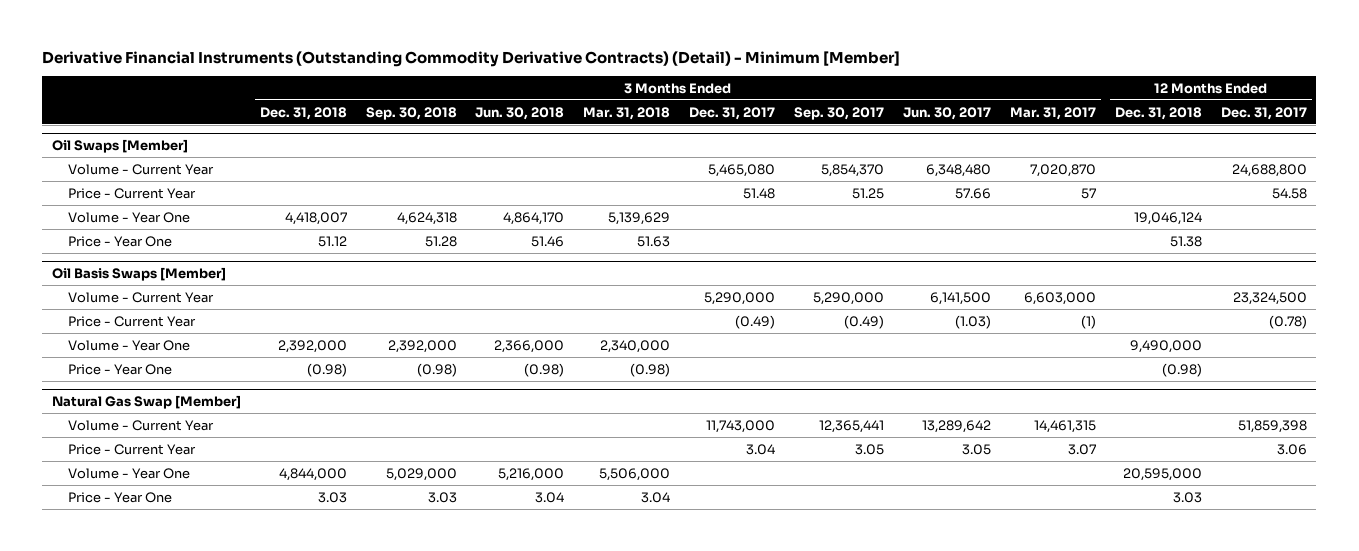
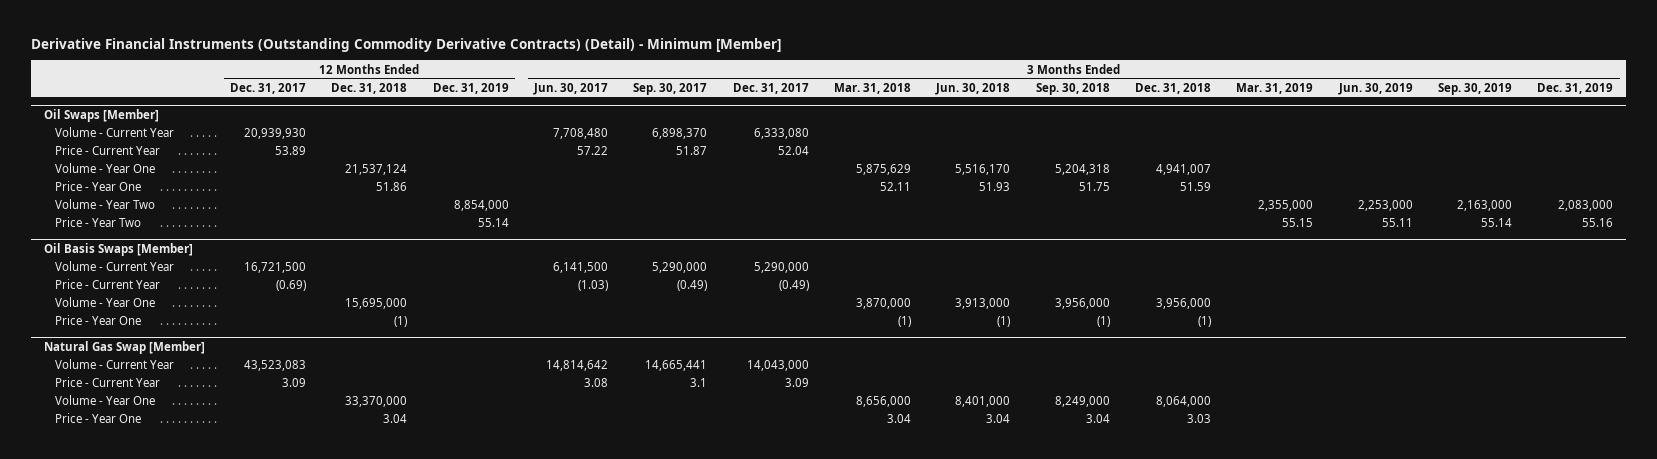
[1010,106,1097,120] Mar. 31, 2017 -> none
none -> [432,82,509,94] Dec. 31, 2019
none -> [1236,82,1314,94] Mar. 31, 2019
none -> [1337,82,1413,95] Jun. 30, 2019
none -> [1438,82,1513,95] Sep. 30, 2019
none -> [1537,82,1614,94] Dec. 31, 2019
[708,163,776,177] 5,465,080 -> [753,128,809,140] 6,333,080
[821,163,885,177] 5,854,370 -> [652,128,708,140] 6,898,370
[926,163,992,177] 6,348,480 -> [552,128,608,140] 7,708,480
[1231,163,1307,177] 24,688,800 -> [243,128,306,140] 20,939,930
[743,187,776,199] 51.48 -> [777,146,809,156] 52.04
[852,187,885,199] 51.25 -> [676,146,708,156] 51.87
[955,187,992,199] 57.66 -> [576,146,608,156] 57.22
[1271,187,1307,199] 54.58 -> [274,146,306,156] 53.89
[284,211,347,225] 4,418,007 -> [1155,164,1211,176] 4,941,007
[396,211,457,225] 4,624,318 -> [1054,164,1110,176] 5,204,318
[503,211,565,225] 4,864,170 -> [955,164,1011,176] 5,516,170
[608,211,671,225] 5,139,629 -> [855,164,911,176] 5,875,629
[1134,211,1203,225] 19,046,124 -> [345,164,408,176] 21,537,124
[317,235,347,247] 51.12 -> [1179,182,1211,192] 51.59
[424,235,457,247] 51.28 -> [1078,182,1110,192] 51.75
[531,235,565,247] 51.46 -> [979,182,1011,192] 51.93
[637,235,671,247] 51.63 -> [879,182,911,192] 52.11
[1170,235,1203,247] 51.38 -> [376,182,408,192] 51.86
none -> [54,199,155,210] Volume - Year Two
none -> [54,217,141,228] Price - Year Two
[1232,291,1307,305] 23,324,500 -> [243,262,306,274] 16,721,500
[1268,314,1307,329] (0.78) -> [275,280,306,292] (0.69)
[277,339,347,353] 2,392,000 -> [1155,298,1211,310] 3,956,000
[387,339,457,353] 2,392,000 -> [1054,298,1110,310] 3,956,000
[494,339,565,353] 2,366,000 -> [955,298,1011,310] 3,913,000
[600,339,671,353] 2,340,000 -> [855,298,911,310] 3,870,000
[1130,339,1203,353] 9,490,000 -> [345,298,408,310] 15,695,000
[306,362,347,377] (0.98) -> [1197,316,1211,328] (1)
[416,362,457,377] (0.98) -> [1096,316,1110,328] (1)
[524,362,565,377] (0.98) -> [997,316,1011,328] (1)
[630,362,671,377] (0.98) -> [897,316,911,328] (1)
[1162,362,1203,377] (0.98) -> [394,316,408,328] (1)
[706,419,776,433] 11,743,000 -> [746,360,809,372] 14,043,000
[819,419,885,433] 12,365,441 -> [645,360,708,372] 14,665,441
[922,419,992,433] 13,289,642 -> [545,360,608,372] 14,814,642
[1237,419,1307,433] 51,859,398 -> [243,360,306,372] 43,523,083
[746,443,776,455] 3.04 -> [784,378,809,388] 3.09
[855,443,885,455] 3.05 -> [690,378,708,388] 3.1
[962,443,992,455] 3.05 -> [583,378,608,388] 3.08
[1276,443,1307,455] 3.06 -> [281,378,306,388] 3.09
[278,467,347,481] 4,844,000 -> [1155,396,1211,408] 8,064,000
[385,467,457,481] 5,029,000 -> [1054,396,1110,408] 8,249,000
[498,467,565,481] 5,216,000 -> [955,396,1011,408] 8,401,000
[599,467,671,481] 5,506,000 -> [855,396,911,408] 8,656,000
[1123,467,1203,481] 20,595,000 -> [345,396,408,408] 33,370,000
[427,491,457,503] 3.03 -> [1085,414,1110,424] 3.04
[1173,491,1203,503] 3.03 -> [383,414,408,424] 3.04

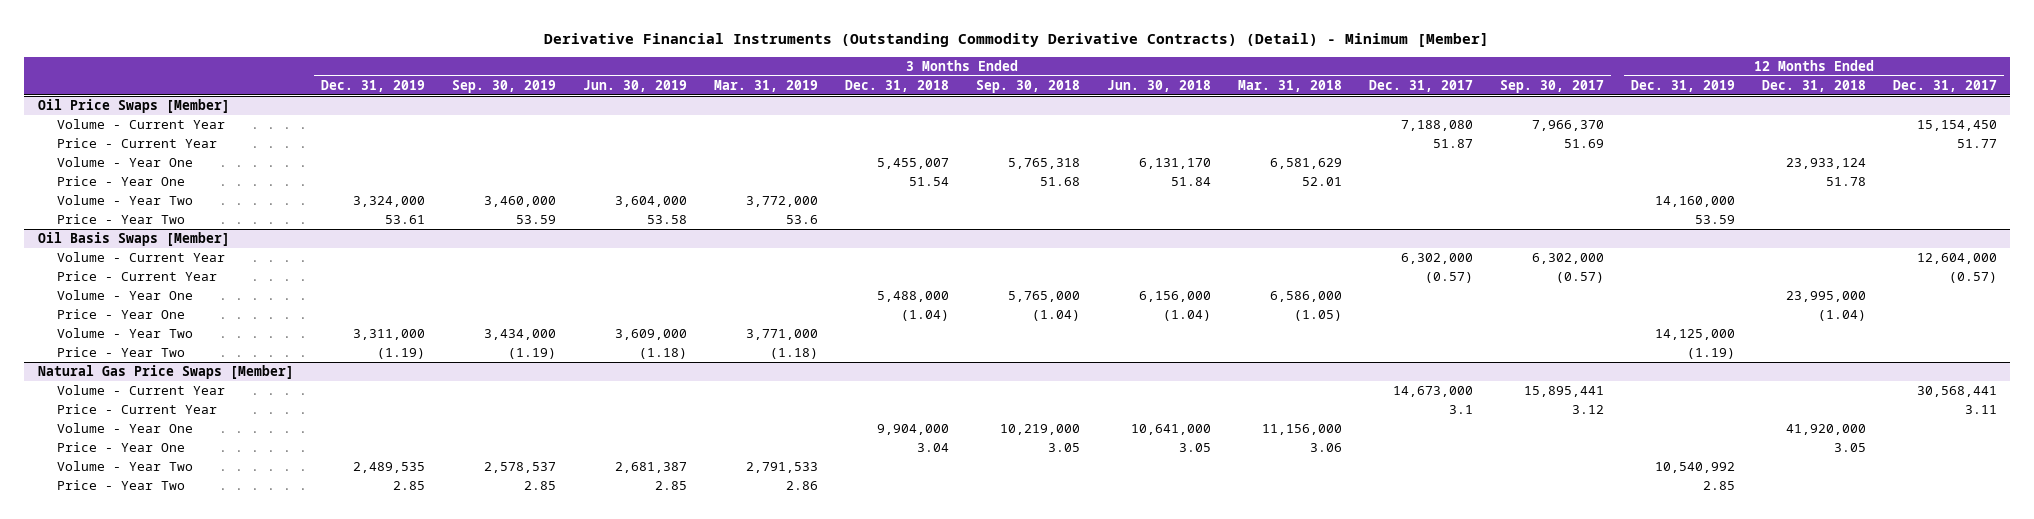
[532,82,608,95] Jun. 30, 2017 -> none
[43,108,159,122] Oil Swaps [Member] -> [37,99,230,114] Oil Price Swaps [Member]
[243,128,306,140] 20,939,930 -> [1916,120,1997,132] 15,154,450
[652,128,708,140] 6,898,370 -> [1531,120,1604,132] 7,966,370
[753,128,809,140] 6,333,080 -> [1400,120,1473,132] 7,188,080
[274,146,306,156] 53.89 -> [1956,139,1997,149] 51.77
[676,146,708,156] 51.87 -> [1563,139,1604,149] 51.69
[777,146,809,156] 52.04 -> [1432,139,1473,149] 51.87
[345,164,408,176] 21,537,124 -> [1785,158,1866,170] 23,933,124
[855,164,911,176] 5,875,629 -> [1269,158,1342,170] 6,581,629
[955,164,1011,176] 5,516,170 -> [1138,158,1211,170] 6,131,170
[1054,164,1110,176] 5,204,318 -> [1007,158,1080,170] 5,765,318
[1155,164,1211,176] 4,941,007 -> [876,158,949,170] 5,455,007
[376,182,408,192] 51.86 -> [1825,177,1866,187] 51.78
[879,182,911,192] 52.11 -> [1301,177,1342,187] 52.01
[979,182,1011,192] 51.93 -> [1170,177,1211,187] 51.84
[1078,182,1110,192] 51.75 -> [1039,177,1080,187] 51.68
[1179,182,1211,192] 51.59 -> [908,177,949,187] 51.54
[453,200,509,212] 8,854,000 -> [1654,196,1735,208] 14,160,000
[1258,200,1314,212] 2,355,000 -> [745,196,818,208] 3,772,000
[1357,200,1413,212] 2,253,000 -> [614,196,687,208] 3,604,000
[1457,200,1513,212] 2,163,000 -> [483,196,556,208] 3,460,000
[1558,200,1614,212] 2,083,000 -> [352,196,425,208] 3,324,000
[477,218,509,228] 55.14 -> [1694,215,1735,225] 53.59
[1282,218,1314,228] 55.15 -> [785,215,818,225] 53.6
[1381,218,1413,228] 55.11 -> [646,215,687,225] 53.58
[1481,218,1513,228] 55.14 -> [515,215,556,225] 53.59
[1582,218,1614,228] 55.16 -> [384,215,425,225] 53.61
[243,262,306,274] 16,721,500 -> [1916,253,1997,265] 12,604,000
[652,262,708,274] 5,290,000 -> [1531,253,1604,265] 6,302,000
[753,262,809,274] 5,290,000 -> [1400,253,1473,265] 6,302,000
[275,280,306,292] (0.69) -> [1948,272,1997,284] (0.57)
[677,280,708,292] (0.49) -> [1555,272,1604,284] (0.57)
[778,280,809,292] (0.49) -> [1424,272,1473,284] (0.57)
[345,298,408,310] 15,695,000 -> [1785,291,1866,303] 23,995,000
[855,298,911,310] 3,870,000 -> [1269,291,1342,303] 6,586,000
[955,298,1011,310] 3,913,000 -> [1138,291,1211,303] 6,156,000
[1054,298,1110,310] 3,956,000 -> [1007,291,1080,303] 5,765,000
[1155,298,1211,310] 3,956,000 -> [876,291,949,303] 5,488,000
[394,316,408,328] (1) -> [1817,310,1866,322] (1.04)
[897,316,911,328] (1) -> [1293,310,1342,322] (1.05)
[997,316,1011,328] (1) -> [1162,310,1211,322] (1.04)
[1096,316,1110,328] (1) -> [1031,310,1080,322] (1.04)
[1197,316,1211,328] (1) -> [900,310,949,322] (1.04)
none -> [57,328,194,339] Volume - Year Two
none -> [57,347,186,358] Price - Year Two
[43,340,205,354] Natural Gas Swap [Member] -> [37,365,294,380] Natural Gas Price Swaps [Member]
[243,360,306,372] 43,523,083 -> [1916,386,1997,398] 30,568,441
[645,360,708,372] 14,665,441 -> [1523,386,1604,398] 15,895,441
[746,360,809,372] 14,043,000 -> [1392,386,1473,398] 14,673,000
[281,378,306,388] 3.09 -> [1964,405,1997,415] 3.11
[690,378,708,388] 3.1 -> [1571,405,1604,415] 3.12
[784,378,809,388] 3.09 -> [1448,405,1473,415] 3.1
[345,396,408,408] 33,370,000 -> [1785,424,1866,436] 41,920,000
[855,396,911,408] 8,656,000 -> [1261,424,1342,436] 11,156,000
[955,396,1011,408] 8,401,000 -> [1130,424,1211,436] 10,641,000
[1054,396,1110,408] 8,249,000 -> [999,424,1080,436] 10,219,000
[1155,396,1211,408] 8,064,000 -> [876,424,949,436] 9,904,000
[383,414,408,424] 3.04 -> [1833,443,1866,453] 3.05
[886,414,911,424] 3.04 -> [1309,443,1342,453] 3.06
[986,414,1011,424] 3.04 -> [1178,443,1211,453] 3.05
[1085,414,1110,424] 3.04 -> [1047,443,1080,453] 3.05
[1186,414,1211,424] 3.03 -> [916,443,949,453] 3.04
none -> [57,461,194,472] Volume - Year Two
none -> [57,480,186,491] Price - Year Two

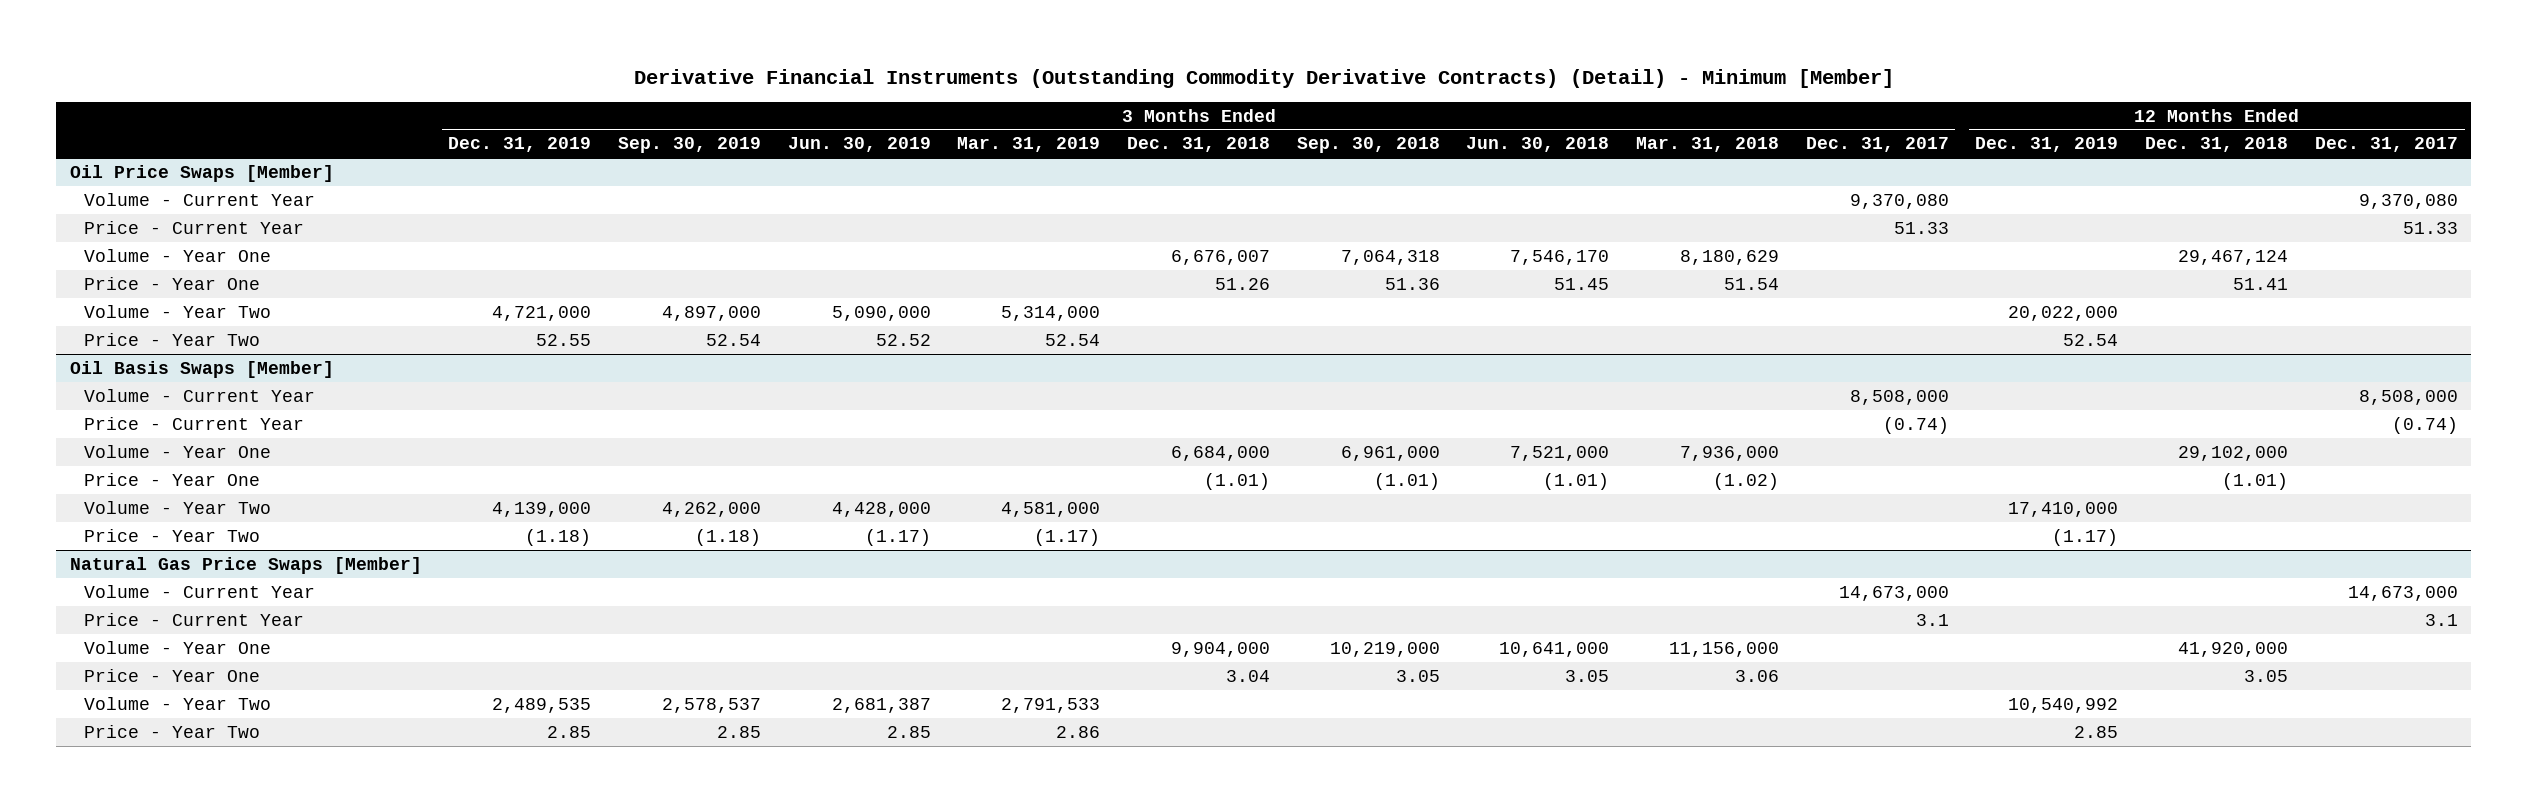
[1499,79,1604,93] Sep. 30, 2017 -> none
[1400,120,1473,132] 7,188,080 -> [1849,193,1949,209] 9,370,080
[1916,120,1997,132] 15,154,450 -> [2358,193,2458,209] 9,370,080
[1432,139,1473,149] 51.87 -> [1893,221,1949,234] 51.33
[1956,139,1997,149] 51.77 -> [2402,221,2458,234] 51.33
[876,158,949,170] 5,455,007 -> [1171,249,1271,265] 6,676,007
[1007,158,1080,170] 5,765,318 -> [1340,249,1440,265] 7,064,318
[1138,158,1211,170] 6,131,170 -> [1510,249,1610,265] 7,546,170
[1269,158,1342,170] 6,581,629 -> [1680,249,1780,265] 8,180,629
[1785,158,1866,170] 23,933,124 -> [2178,249,2289,265] 29,467,124
[908,177,949,187] 51.54 -> [1215,277,1271,290] 51.26
[1039,177,1080,187] 51.68 -> [1384,277,1440,290] 51.36
[1170,177,1211,187] 51.84 -> [1554,277,1610,290] 51.45
[1301,177,1342,187] 52.01 -> [1724,277,1780,290] 51.54
[1825,177,1866,187] 51.78 -> [2233,277,2289,290] 51.41
[352,196,425,208] 3,324,000 -> [492,305,592,321] 4,721,000
[483,196,556,208] 3,460,000 -> [662,305,762,321] 4,897,000
[614,196,687,208] 3,604,000 -> [831,305,931,321] 5,090,000
[745,196,818,208] 3,772,000 -> [1001,305,1101,321] 5,314,000
[1654,196,1735,208] 14,160,000 -> [2008,305,2119,321] 20,022,000
[384,215,425,225] 53.61 -> [536,333,592,346] 52.55
[515,215,556,225] 53.59 -> [706,333,762,346] 52.54
[646,215,687,225] 53.58 -> [875,333,931,346] 52.52
[785,215,818,225] 53.6 -> [1045,333,1101,346] 52.54
[1694,215,1735,225] 53.59 -> [2063,333,2119,346] 52.54
[1400,253,1473,265] 6,302,000 -> [1849,389,1949,405] 8,508,000
[1916,253,1997,265] 12,604,000 -> [2358,389,2458,405] 8,508,000
[1424,272,1473,284] (0.57) -> [1882,416,1949,434] (0.74)
[1948,272,1997,284] (0.57) -> [2391,416,2458,434] (0.74)
[876,291,949,303] 5,488,000 -> [1171,445,1271,461] 6,684,000
[1007,291,1080,303] 5,765,000 -> [1340,445,1440,461] 6,961,000
[1138,291,1211,303] 6,156,000 -> [1510,445,1610,461] 7,521,000
[1269,291,1342,303] 6,586,000 -> [1680,445,1780,461] 7,936,000
[1785,291,1866,303] 23,995,000 -> [2178,445,2289,461] 29,102,000
[900,310,949,322] (1.04) -> [1204,472,1271,490] (1.01)
[1031,310,1080,322] (1.04) -> [1373,472,1440,490] (1.01)
[1162,310,1211,322] (1.04) -> [1543,472,1610,490] (1.01)
[1293,310,1342,322] (1.05) -> [1713,472,1780,490] (1.02)
[1817,310,1866,322] (1.04) -> [2222,472,2289,490] (1.01)
[352,329,425,341] 3,311,000 -> [492,501,592,517] 4,139,000
[483,329,556,341] 3,434,000 -> [662,501,762,517] 4,262,000
[614,329,687,341] 3,609,000 -> [831,501,931,517] 4,428,000
[745,329,818,341] 3,771,000 -> [1001,501,1101,517] 4,581,000
[1654,329,1735,341] 14,125,000 -> [2008,501,2119,517] 17,410,000
[376,348,425,360] (1.19) -> [525,528,592,546] (1.18)
[507,348,556,360] (1.19) -> [695,528,762,546] (1.18)
[638,348,687,360] (1.18) -> [864,528,931,546] (1.17)
[769,348,818,360] (1.18) -> [1034,528,1101,546] (1.17)
[1686,348,1735,360] (1.19) -> [2052,528,2119,546] (1.17)
[1916,386,1997,398] 30,568,441 -> [2347,585,2458,601] 14,673,000
[1964,405,1997,415] 3.11 -> [2424,613,2458,626] 3.1

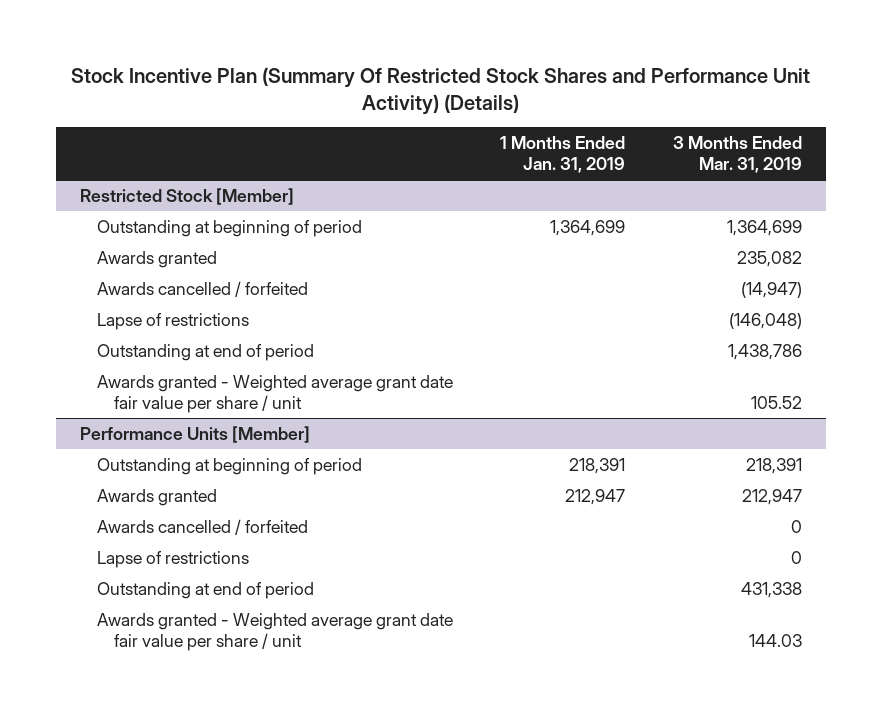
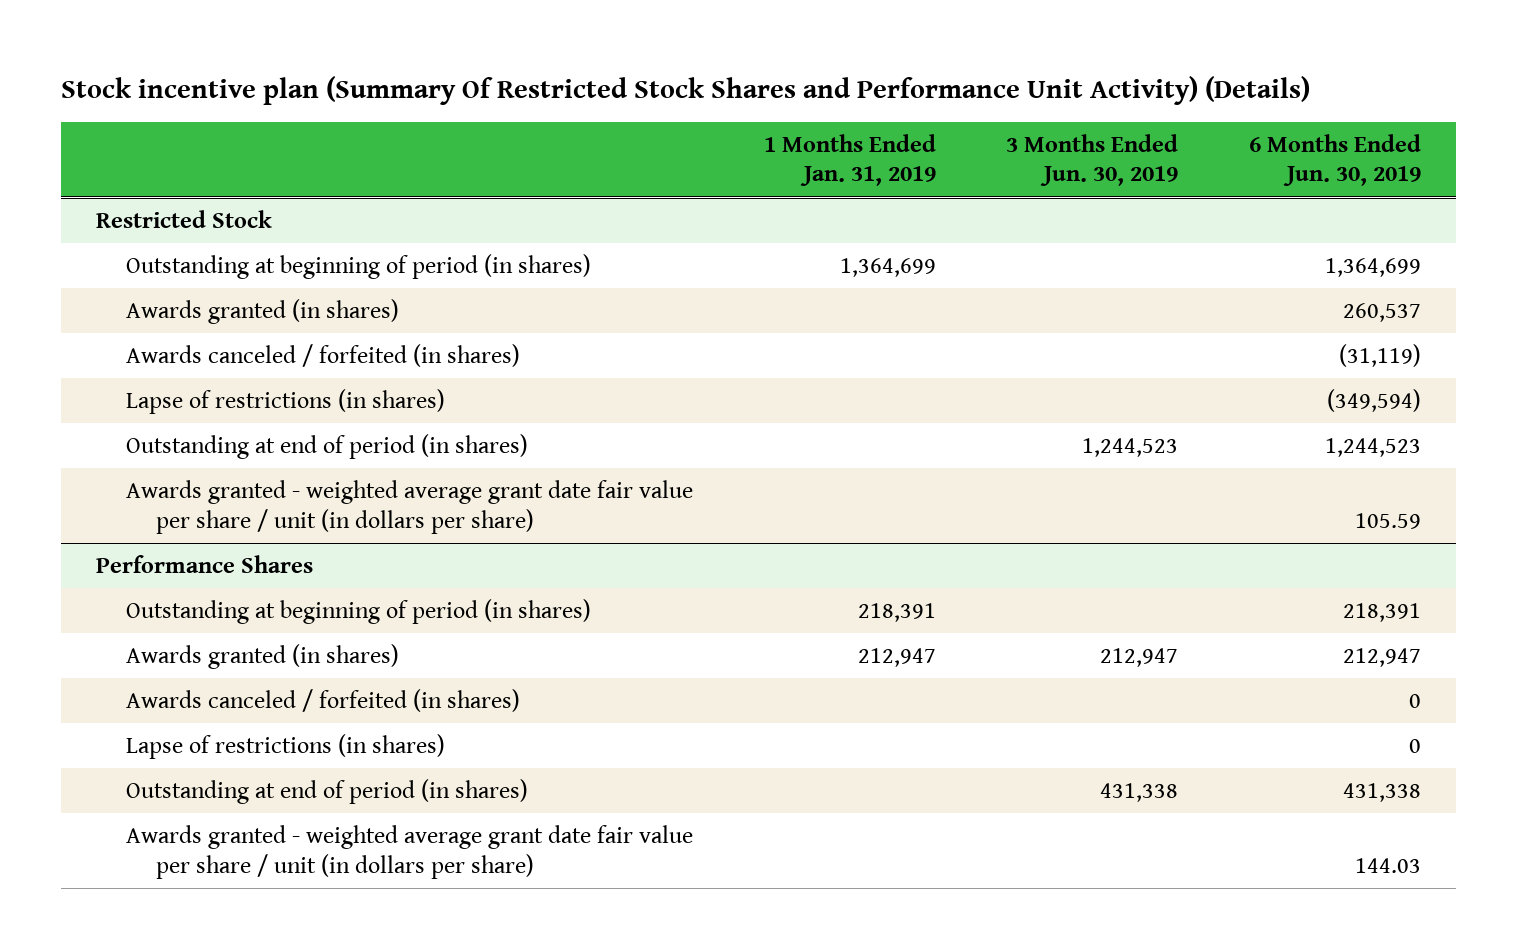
[70,66,810,115] Stock Incentive Plan (Summary Of Restricted Stock Shares and Performance Unit Activity) (Details) -> [60,75,1310,105] Stock incentive plan (Summary Of Restricted Stock Shares and Performance Unit Activity) (Details)
[673,135,803,174] 3 Months Ended Mar. 31, 2019 -> none
none -> [1006,133,1179,187] 3 Months Ended Jun. 30, 2019
none -> [1248,133,1421,187] 6 Months Ended Jun. 30, 2019
[79,187,294,205] Restricted Stock [Member] -> [96,210,273,229] Restricted Stock
[96,219,362,237] Outstanding at beginning of period -> [126,254,592,280] Outstanding at beginning of period (in shares)
[96,250,217,268] Awards granted -> [126,299,400,325] Awards granted (in shares)
[96,280,308,297] Awards cancelled / forfeited -> [126,344,521,368] Awards canceled / forfeited (in shares)
[96,312,249,330] Lapse of restrictions -> [126,389,446,415] Lapse of restrictions (in shares)
[96,343,314,361] Outstanding at end of period -> [126,434,529,460] Outstanding at end of period (in shares)
[96,374,453,413] Awards granted - Weighted average grant date fair value per share / unit -> [126,480,694,534] Awards granted - weighted average grant date fair value per share / unit (in dollars per share)
[79,425,310,443] Performance Units [Member] -> [96,555,314,574] Performance Shares
[96,457,362,475] Outstanding at beginning of period -> [126,599,592,625] Outstanding at beginning of period (in shares)
[96,488,217,506] Awards granted -> [126,644,400,670] Awards granted (in shares)
[96,518,308,535] Awards cancelled / forfeited -> [126,689,521,713] Awards canceled / forfeited (in shares)
[96,550,249,568] Lapse of restrictions -> [126,734,446,760] Lapse of restrictions (in shares)
[96,581,314,599] Outstanding at end of period -> [126,779,529,805] Outstanding at end of period (in shares)
[96,612,453,651] Awards granted - Weighted average grant date fair value per share / unit -> [126,825,694,879] Awards granted - weighted average grant date fair value per share / unit (in dollars per share)

